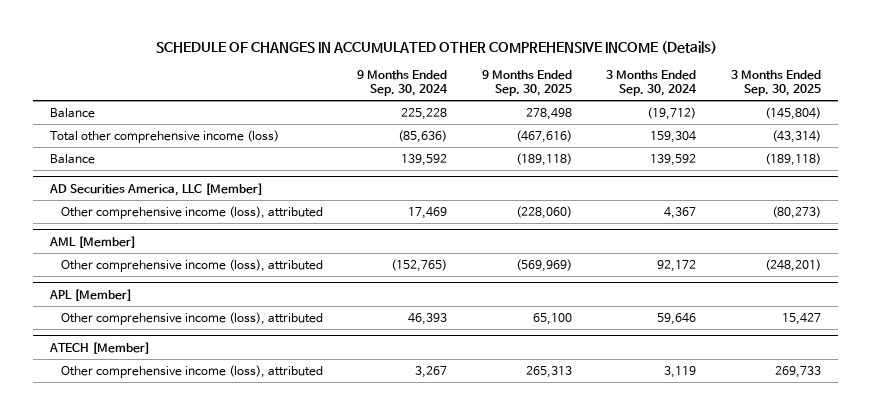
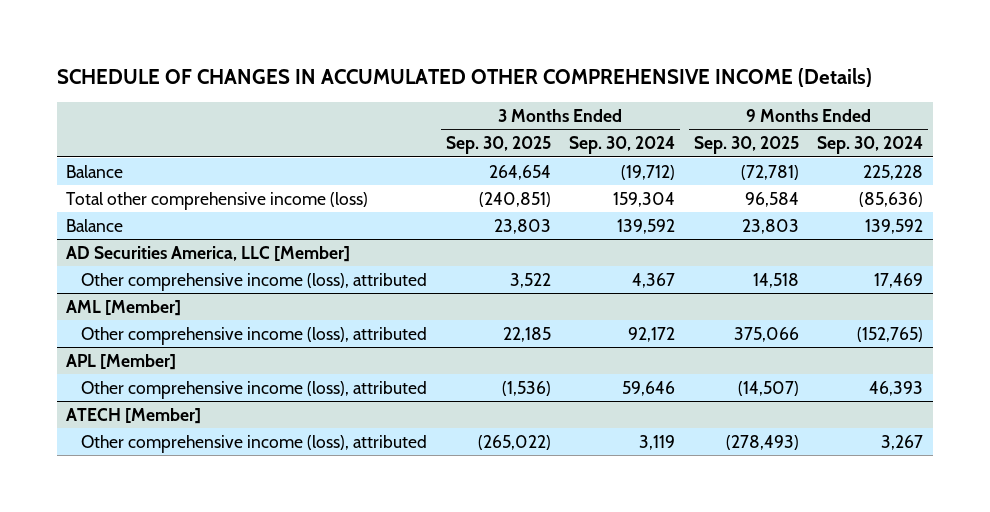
[525,107,572,120] 278,498 -> [740,164,799,180] (72,781)
[765,106,822,120] (145,804) -> [488,164,551,180] 264,654
[515,129,572,143] (467,616) -> [744,191,799,207] 96,584
[772,129,822,143] (43,314) -> [478,191,551,207] (240,851)
[515,152,572,166] (189,118) -> [741,218,799,234] 23,803
[765,152,822,166] (189,118) -> [493,218,551,234] 23,803
[515,205,572,219] (228,060) -> [752,272,799,288] 14,518
[772,205,822,219] (80,273) -> [509,272,551,288] 3,522
[515,258,572,272] (569,969) -> [733,326,799,342] 375,066
[765,258,822,272] (248,201) -> [502,326,551,342] 22,185
[532,312,572,325] 65,100 -> [737,380,799,396] (14,507)
[782,312,822,325] 15,427 -> [501,380,551,396] (1,536)
[525,365,572,378] 265,313 -> [725,434,799,450] (278,493)
[775,365,822,378] 269,733 -> [477,434,551,450] (265,022)

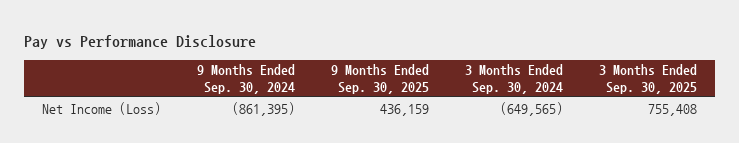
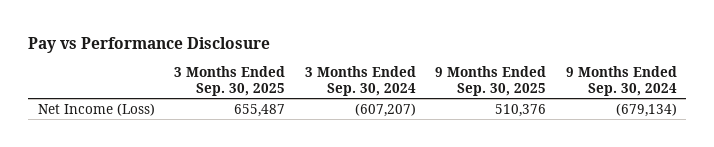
[232,101,296,116] (861,395) -> [615,102,677,117] (679,134)
[379,103,429,116] 436,159 -> [495,103,547,117] 510,376
[499,101,563,116] (649,565) -> [354,102,416,117] (607,207)
[647,103,697,116] 755,408 -> [234,103,286,117] 655,487

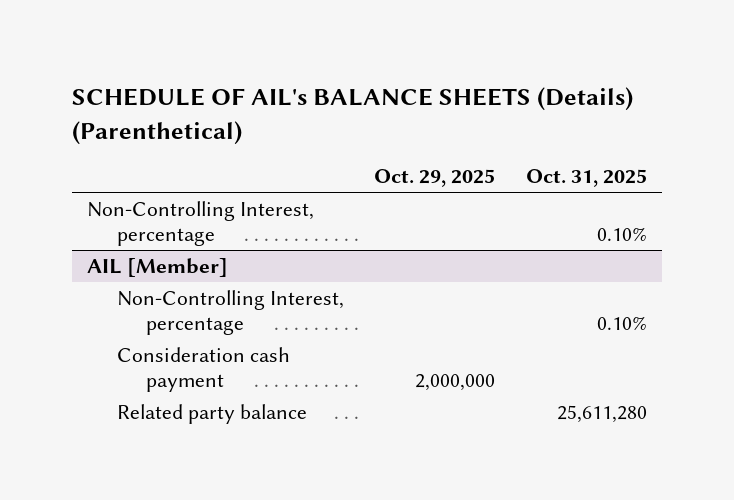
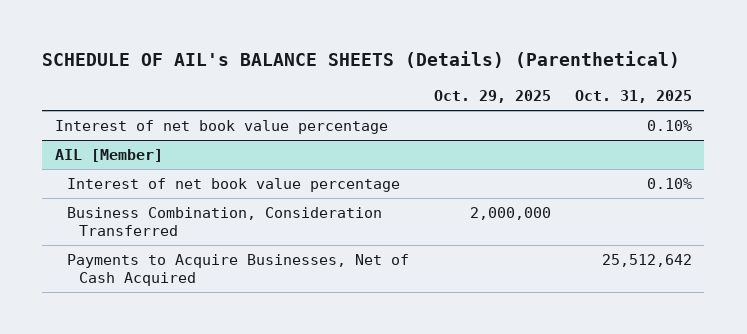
[87,200,315,246] Non-Controlling Interest, percentage -> [54,120,388,135] Interest of net book value percentage
[116,403,307,424] Related party balance -> none
[116,289,344,335] Non-Controlling Interest, percentage -> [66,178,400,193] Interest of net book value percentage
[116,346,290,392] Consideration cash payment -> [66,207,382,237] Business Combination, Consideration Transferred
none -> [66,254,409,287] Payments to Acquire Businesses, Net of Cash Acquired

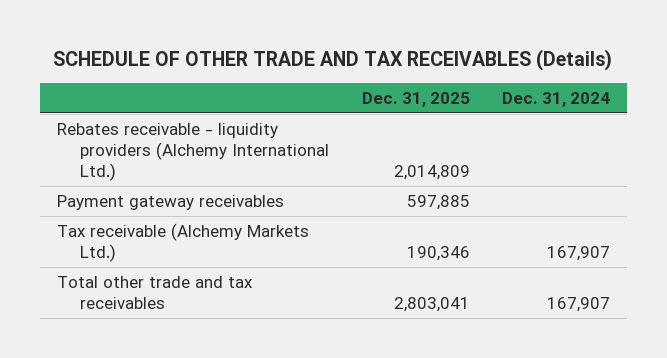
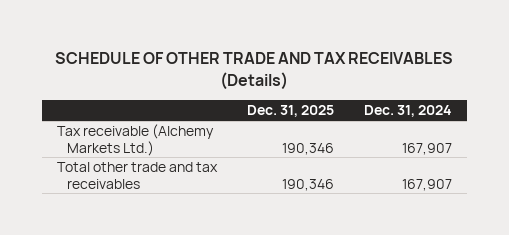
[56,122,329,182] Rebates receivable - liquidity providers (Alchemy International Ltd.) -> none
[56,194,284,210] Payment gateway receivables -> none
[393,296,470,312] 2,803,041 -> [281,178,334,191] 190,346

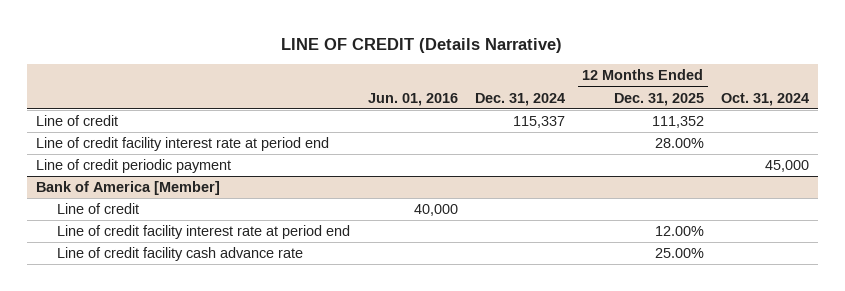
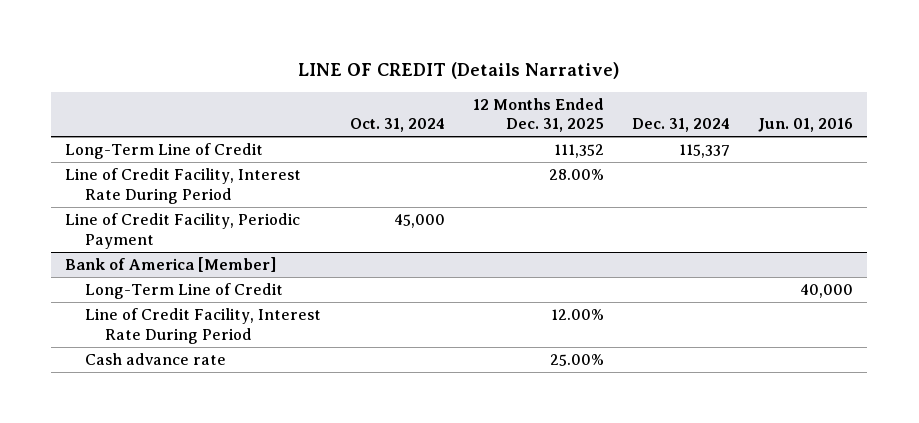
[35,115,118,127] Line of credit -> [65,143,264,160] Long-Term Line of Credit
[35,137,329,152] Line of credit facility interest rate at period end -> [65,168,302,204] Line of Credit Facility, Interest Rate During Period
[35,159,231,174] Line of credit periodic payment -> [65,213,301,249] Line of Credit Facility, Periodic Payment
[57,203,140,215] Line of credit -> [85,283,284,300] Long-Term Line of Credit
[57,225,351,240] Line of credit facility interest rate at period end -> [85,308,322,344] Line of Credit Facility, Interest Rate During Period
[57,247,304,262] Line of credit facility cash advance rate -> [85,353,227,366] Cash advance rate

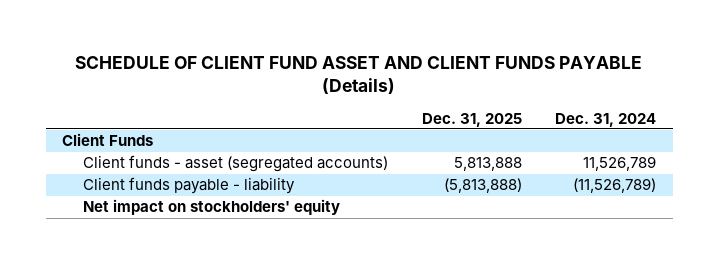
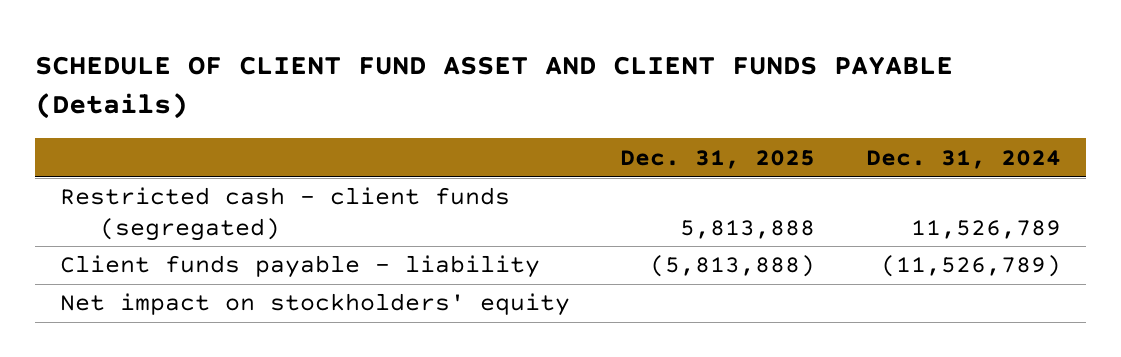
[62,133,154,147] Client Funds -> none
[83,155,389,173] Client funds - asset (segregated accounts) -> [60,187,511,241] Restricted cash - client funds (segregated)

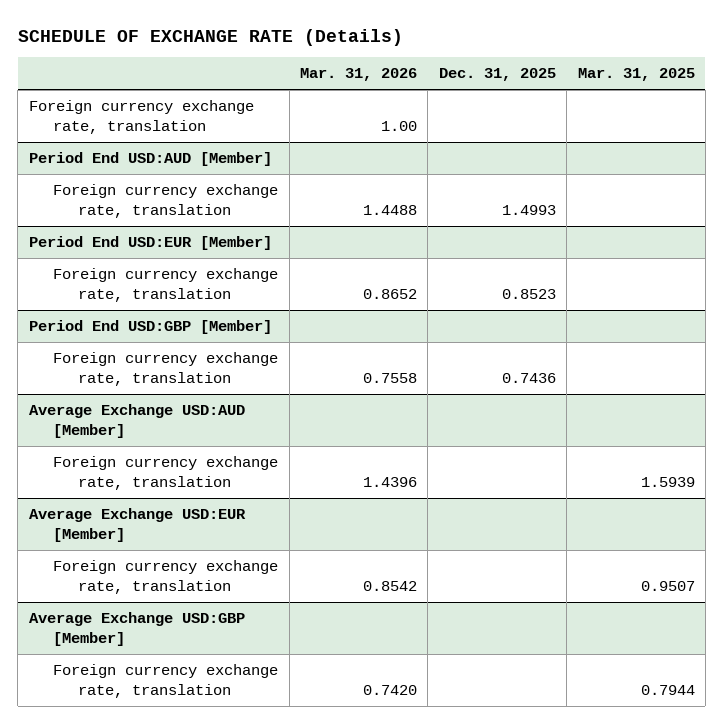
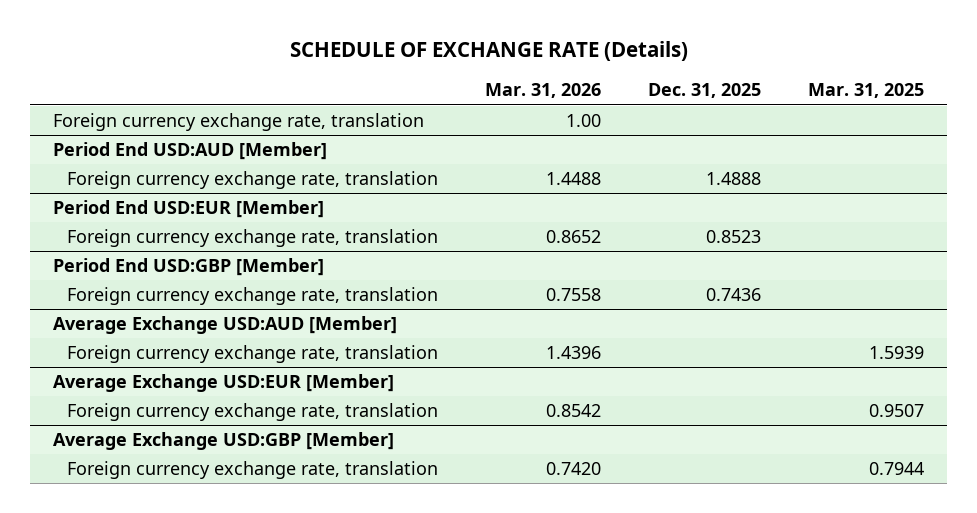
[501,205,556,216] 1.4993 -> [706,172,762,186] 1.4888

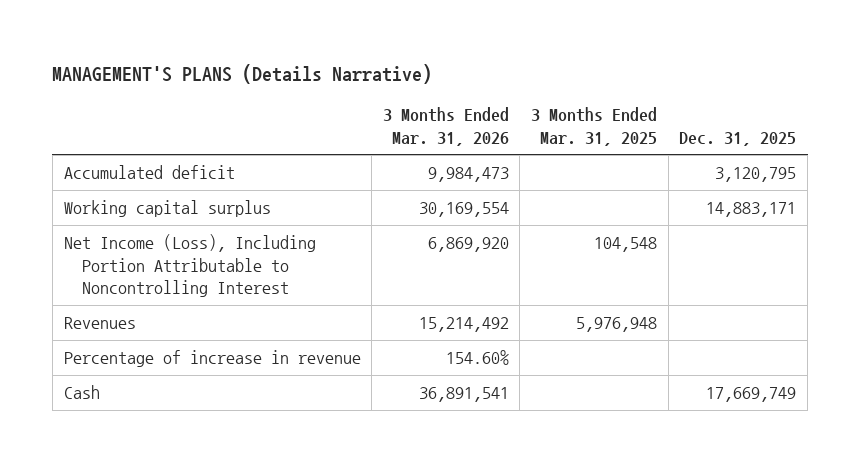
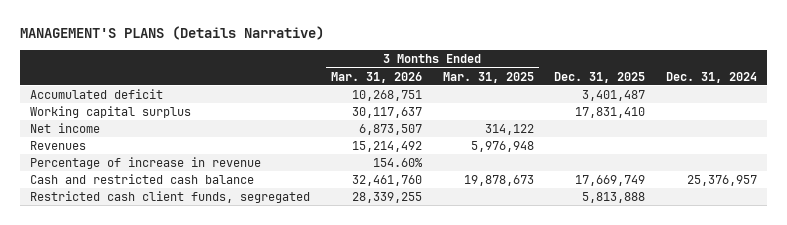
none -> [665,71,757,83] Dec. 31, 2024
[427,167,509,183] 9,984,473 -> [351,90,422,102] 10,268,751
[715,167,797,183] 3,120,795 -> [582,90,646,102] 3,401,487
[418,202,509,218] 30,169,554 -> [351,107,422,119] 30,117,637
[706,202,797,218] 14,883,171 -> [575,107,646,119] 17,831,410
[63,234,316,298] Net Income (Loss), Including Portion Attributable to Noncontrolling Interest -> [30,123,101,134] Net income
[427,237,509,253] 6,869,920 -> [358,124,422,136] 6,873,507
[594,237,658,253] 104,548 -> [484,124,534,136] 314,122
[63,385,100,400] Cash -> none
none -> [30,174,255,185] Cash and restricted cash balance
none -> [30,191,311,204] Restricted cash client funds, segregated

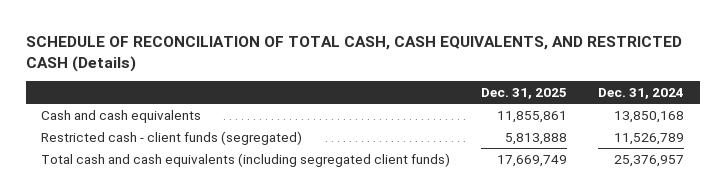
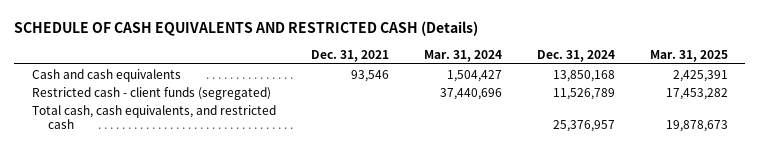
[26,35,683,72] SCHEDULE OF RECONCILIATION OF TOTAL CASH, CASH EQUIVALENTS, AND RESTRICTED CASH (Details) -> [14,21,479,37] SCHEDULE OF CASH EQUIVALENTS AND RESTRICTED CASH (Details)
[481,87,568,99] Dec. 31, 2025 -> none
none -> [310,50,389,63] Dec. 31, 2021
none -> [423,50,502,63] Mar. 31, 2024
none -> [649,50,728,63] Mar. 31, 2025
[41,152,451,167] Total cash and cash equivalents (including segregated client funds) -> [31,104,276,130] Total cash, cash equivalents, and restricted cash

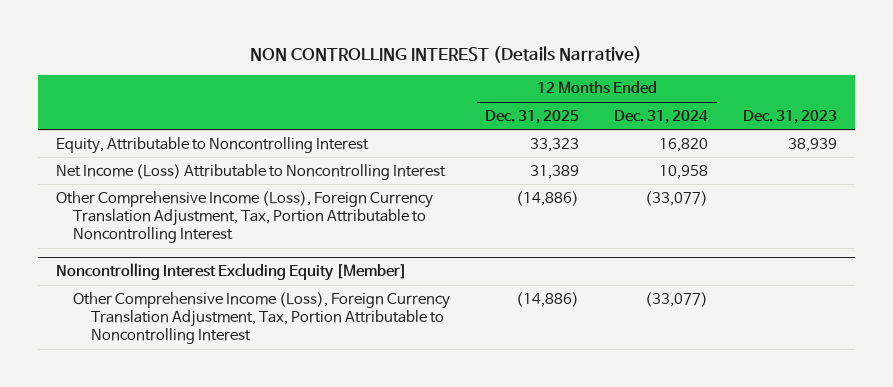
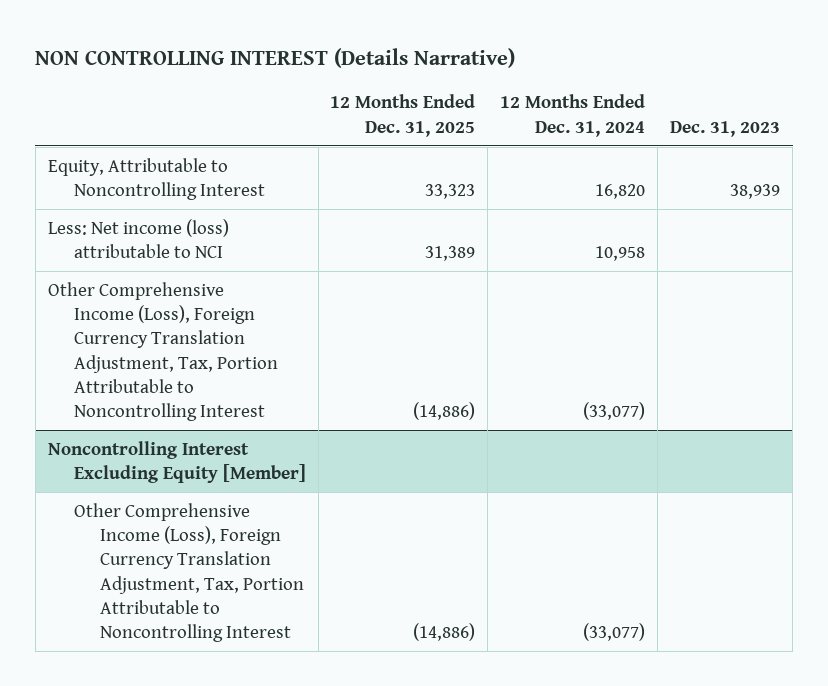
[55,163,446,180] Net Income (Loss) Attributable to Noncontrolling Interest -> [47,218,229,258] Less: Net income (loss) attributable to NCI

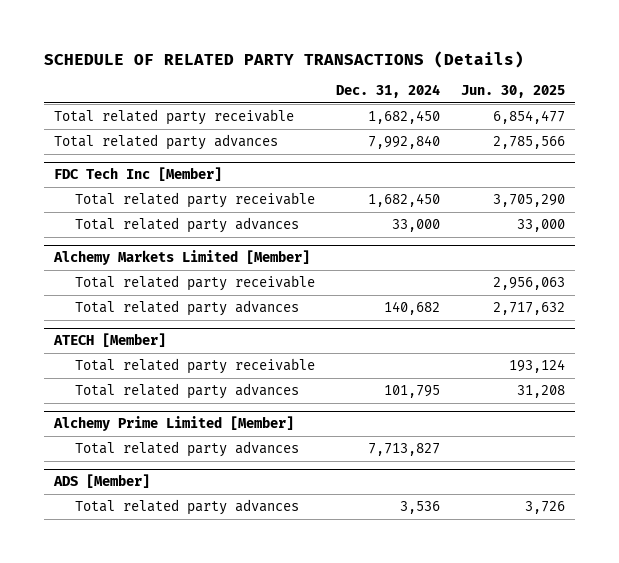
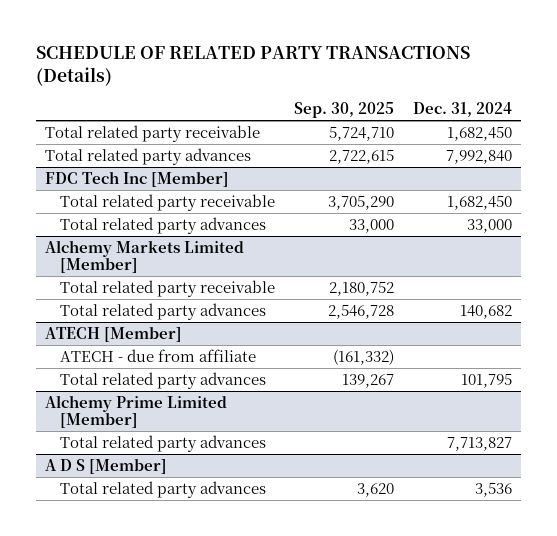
[460,85,565,99] Jun. 30, 2025 -> none
none -> [293,102,394,119] Sep. 30, 2025
[75,357,316,374] Total related party receivable -> none
none -> [60,348,257,362] ATECH - due from affiliate
[53,474,151,489] ADS [Member] -> [45,458,168,474] A D S [Member]

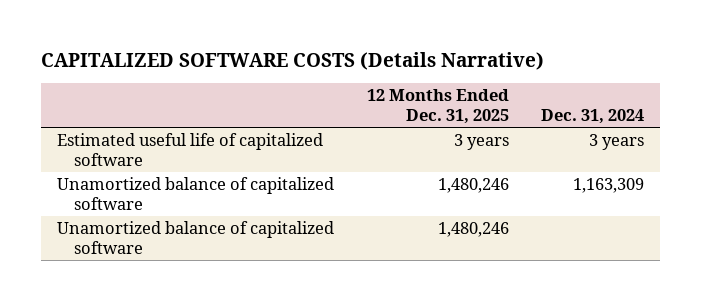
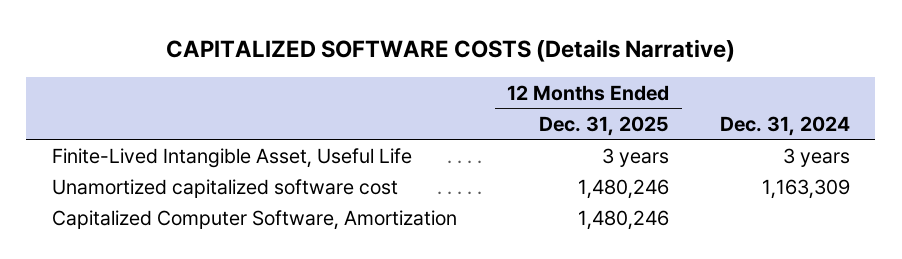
[57,132,324,166] Estimated useful life of capitalized software -> [51,147,412,168] Finite-Lived Intangible Asset, Useful Life
[57,176,335,210] Unamortized balance of capitalized software -> [51,178,398,198] Unamortized capitalized software cost
[57,220,335,254] Unamortized balance of capitalized software -> [51,209,457,230] Capitalized Computer Software, Amortization

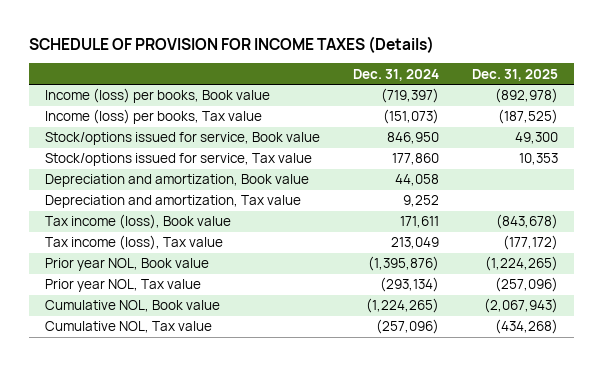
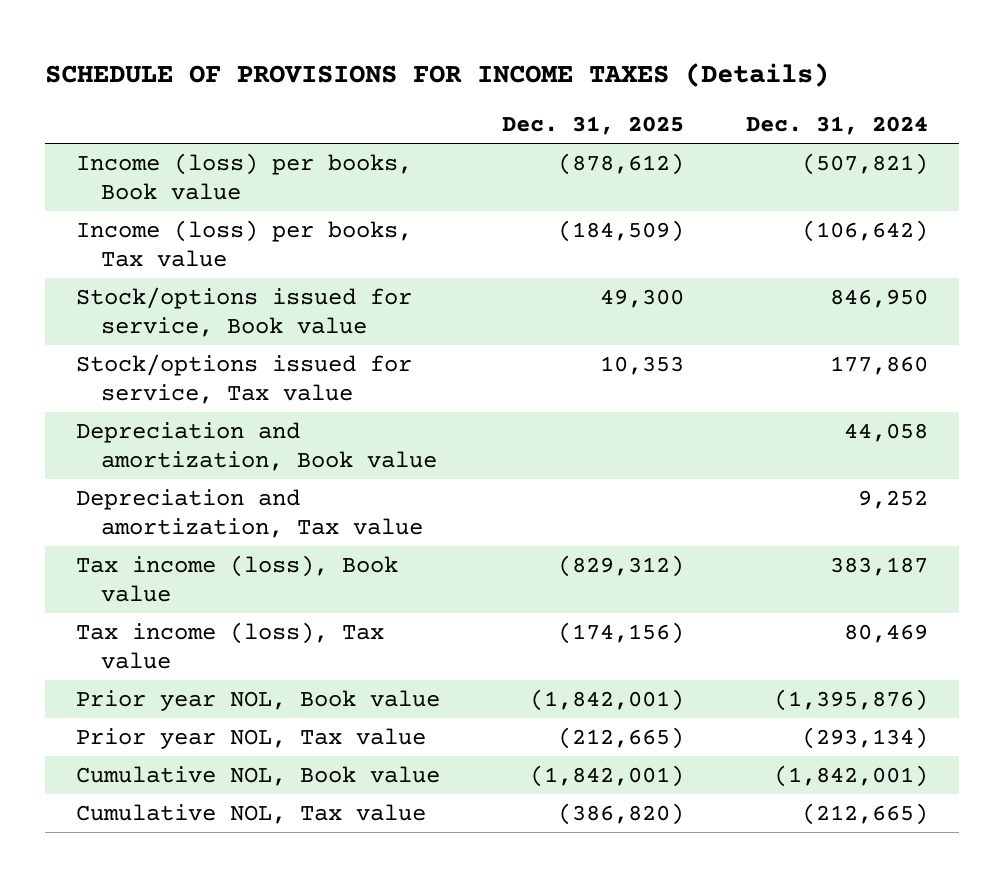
[28,35,434,53] SCHEDULE OF PROVISION FOR INCOME TAXES (Details) -> [44,62,829,87] SCHEDULE OF PROVISIONS FOR INCOME TAXES (Details)
[381,88,440,104] (719,397) -> [802,152,929,175] (507,821)
[494,88,558,104] (892,978) -> [558,152,685,175] (878,612)
[383,109,440,125] (151,073) -> [802,219,929,242] (106,642)
[497,109,558,125] (187,525) -> [558,219,685,242] (184,509)
[400,216,440,229] 171,611 -> [830,556,929,576] 383,187
[495,214,558,230] (843,678) -> [558,554,685,577] (829,312)
[391,237,440,250] 213,049 -> [844,623,929,643] 80,469
[502,235,558,251] (177,172) -> [558,621,685,644] (174,156)
[484,256,558,272] (1,224,265) -> [530,688,685,711] (1,842,001)
[494,277,558,293] (257,096) -> [558,726,685,749] (212,665)
[366,298,440,314] (1,224,265) -> [774,764,929,787] (1,842,001)
[483,298,558,314] (2,067,943) -> [530,764,685,787] (1,842,001)
[376,319,440,335] (257,096) -> [802,802,929,825] (212,665)
[494,319,558,335] (434,268) -> [558,802,685,825] (386,820)

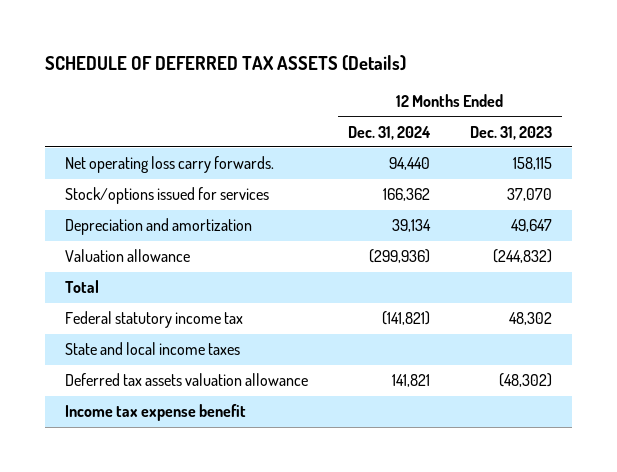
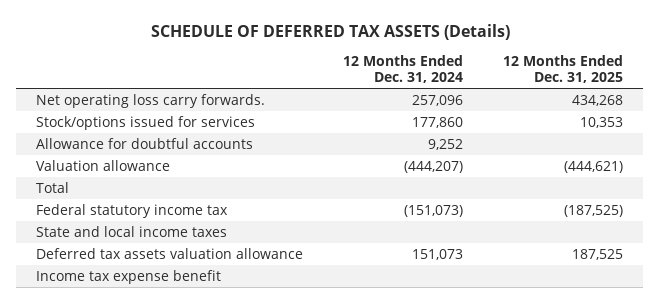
[470,125,553,140] Dec. 31, 2023 -> none
none -> [503,55,624,84] 12 Months Ended Dec. 31, 2025
[65,218,253,236] Depreciation and amortization -> none
[389,157,431,171] 94,440 -> [412,94,464,106] 257,096
[383,188,431,202] 166,362 -> [412,116,464,128] 177,860
none -> [36,137,254,149] Allowance for doubtful accounts
[369,249,431,264] (299,936) -> [404,160,464,173] (444,207)
[382,311,431,326] (141,821) -> [404,204,464,217] (151,073)
[392,374,431,388] 141,821 -> [412,248,464,260] 151,073

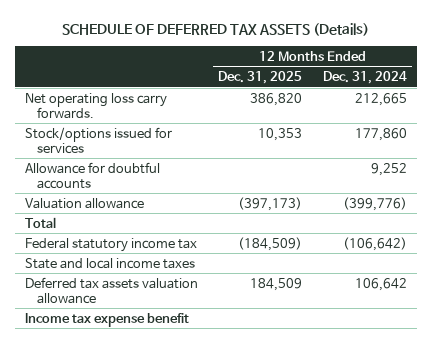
[412,94,464,106] 257,096 -> [354,92,407,106] 212,665
[572,94,624,106] 434,268 -> [250,92,303,106] 386,820
[404,160,464,173] (444,207) -> [342,196,407,211] (399,776)
[564,160,624,173] (444,621) -> [238,196,303,211] (397,173)
[404,204,464,217] (151,073) -> [342,236,407,251] (106,642)
[564,204,624,217] (187,525) -> [238,236,303,251] (184,509)
[412,248,464,260] 151,073 -> [354,277,407,291] 106,642
[572,248,624,260] 187,525 -> [250,277,303,291] 184,509

